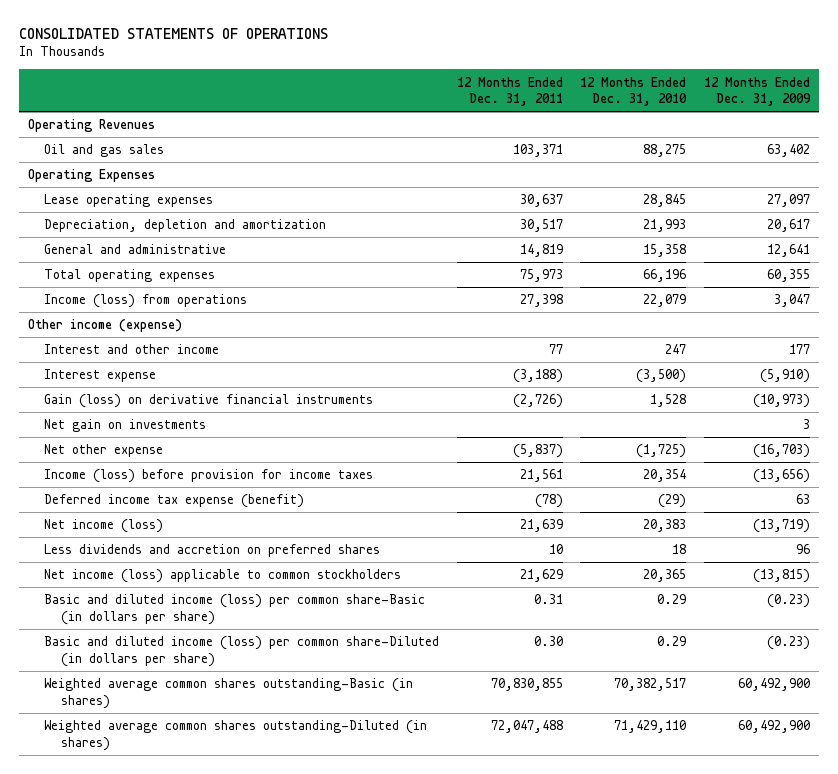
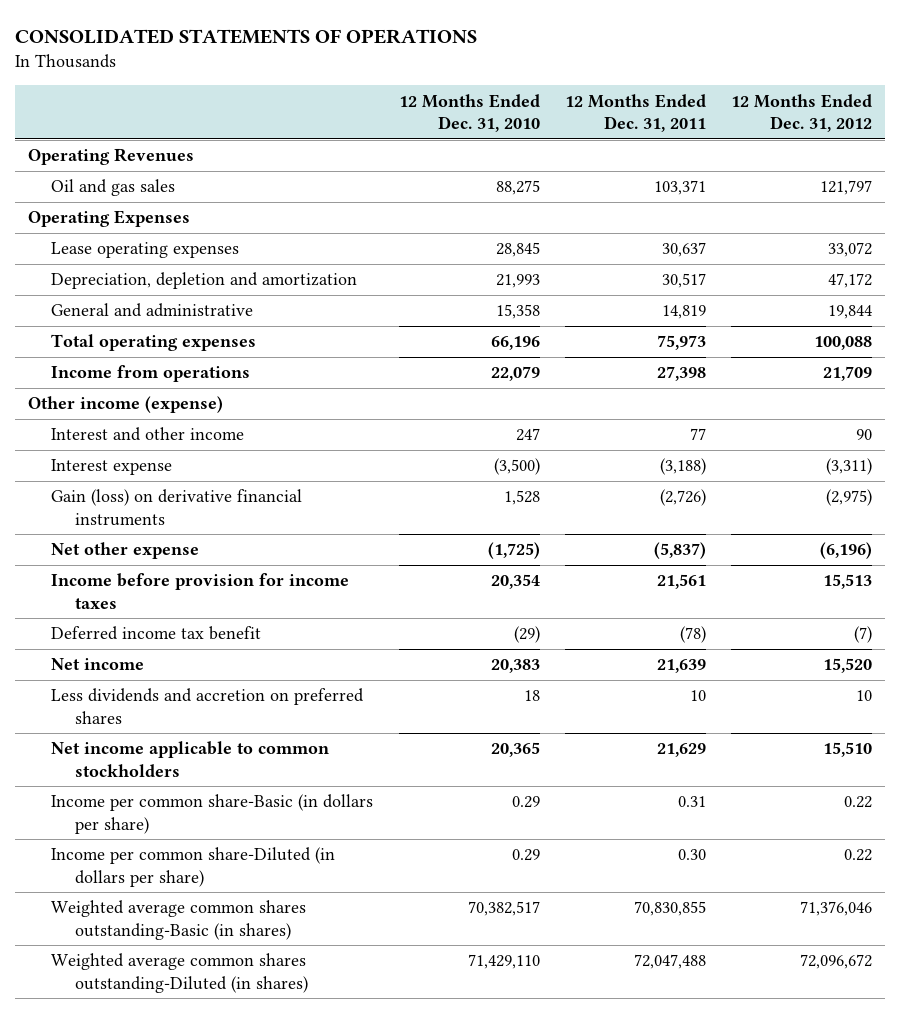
[703,76,811,107] 12 Months Ended Dec. 31, 2009 -> none
none -> [731,93,873,133] 12 Months Ended Dec. 31, 2012
[44,294,248,309] Income (loss) from operations -> [51,365,251,383] Income from operations
[44,419,207,433] Net gain on investments -> none
[44,469,374,484] Income (loss) before provision for income taxes -> [51,573,350,609] Income before provision for income taxes
[44,494,305,509] Deferred income tax expense (benefit) -> [51,626,262,641] Deferred income tax benefit
[44,519,164,534] Net income (loss) -> [51,658,145,671] Net income
[44,569,402,584] Net income (loss) applicable to common stockholders -> [51,741,330,777] Net income applicable to common stockholders
[44,594,426,625] Basic and diluted income (loss) per common share-Basic (in dollars per share) -> [51,794,374,834] Income per common share-Basic (in dollars per share)
[44,636,440,667] Basic and diluted income (loss) per common share-Diluted (in dollars per share) -> [51,847,336,887] Income per common share-Diluted (in dollars per share)

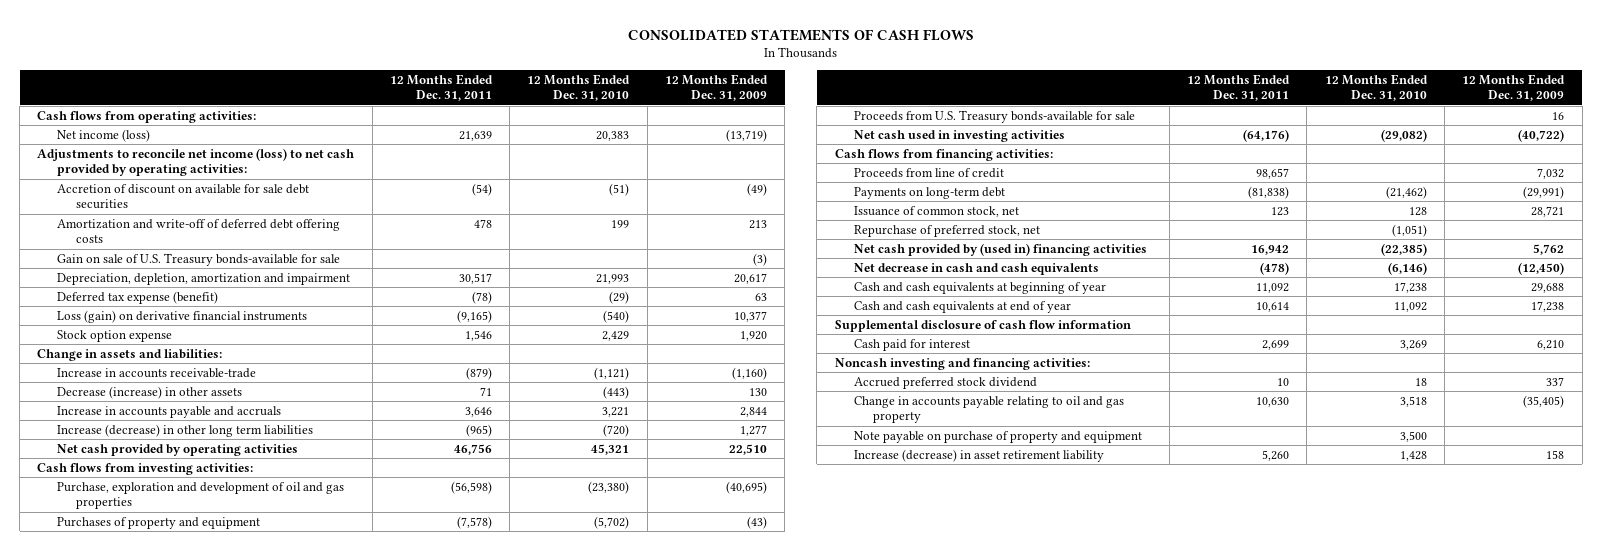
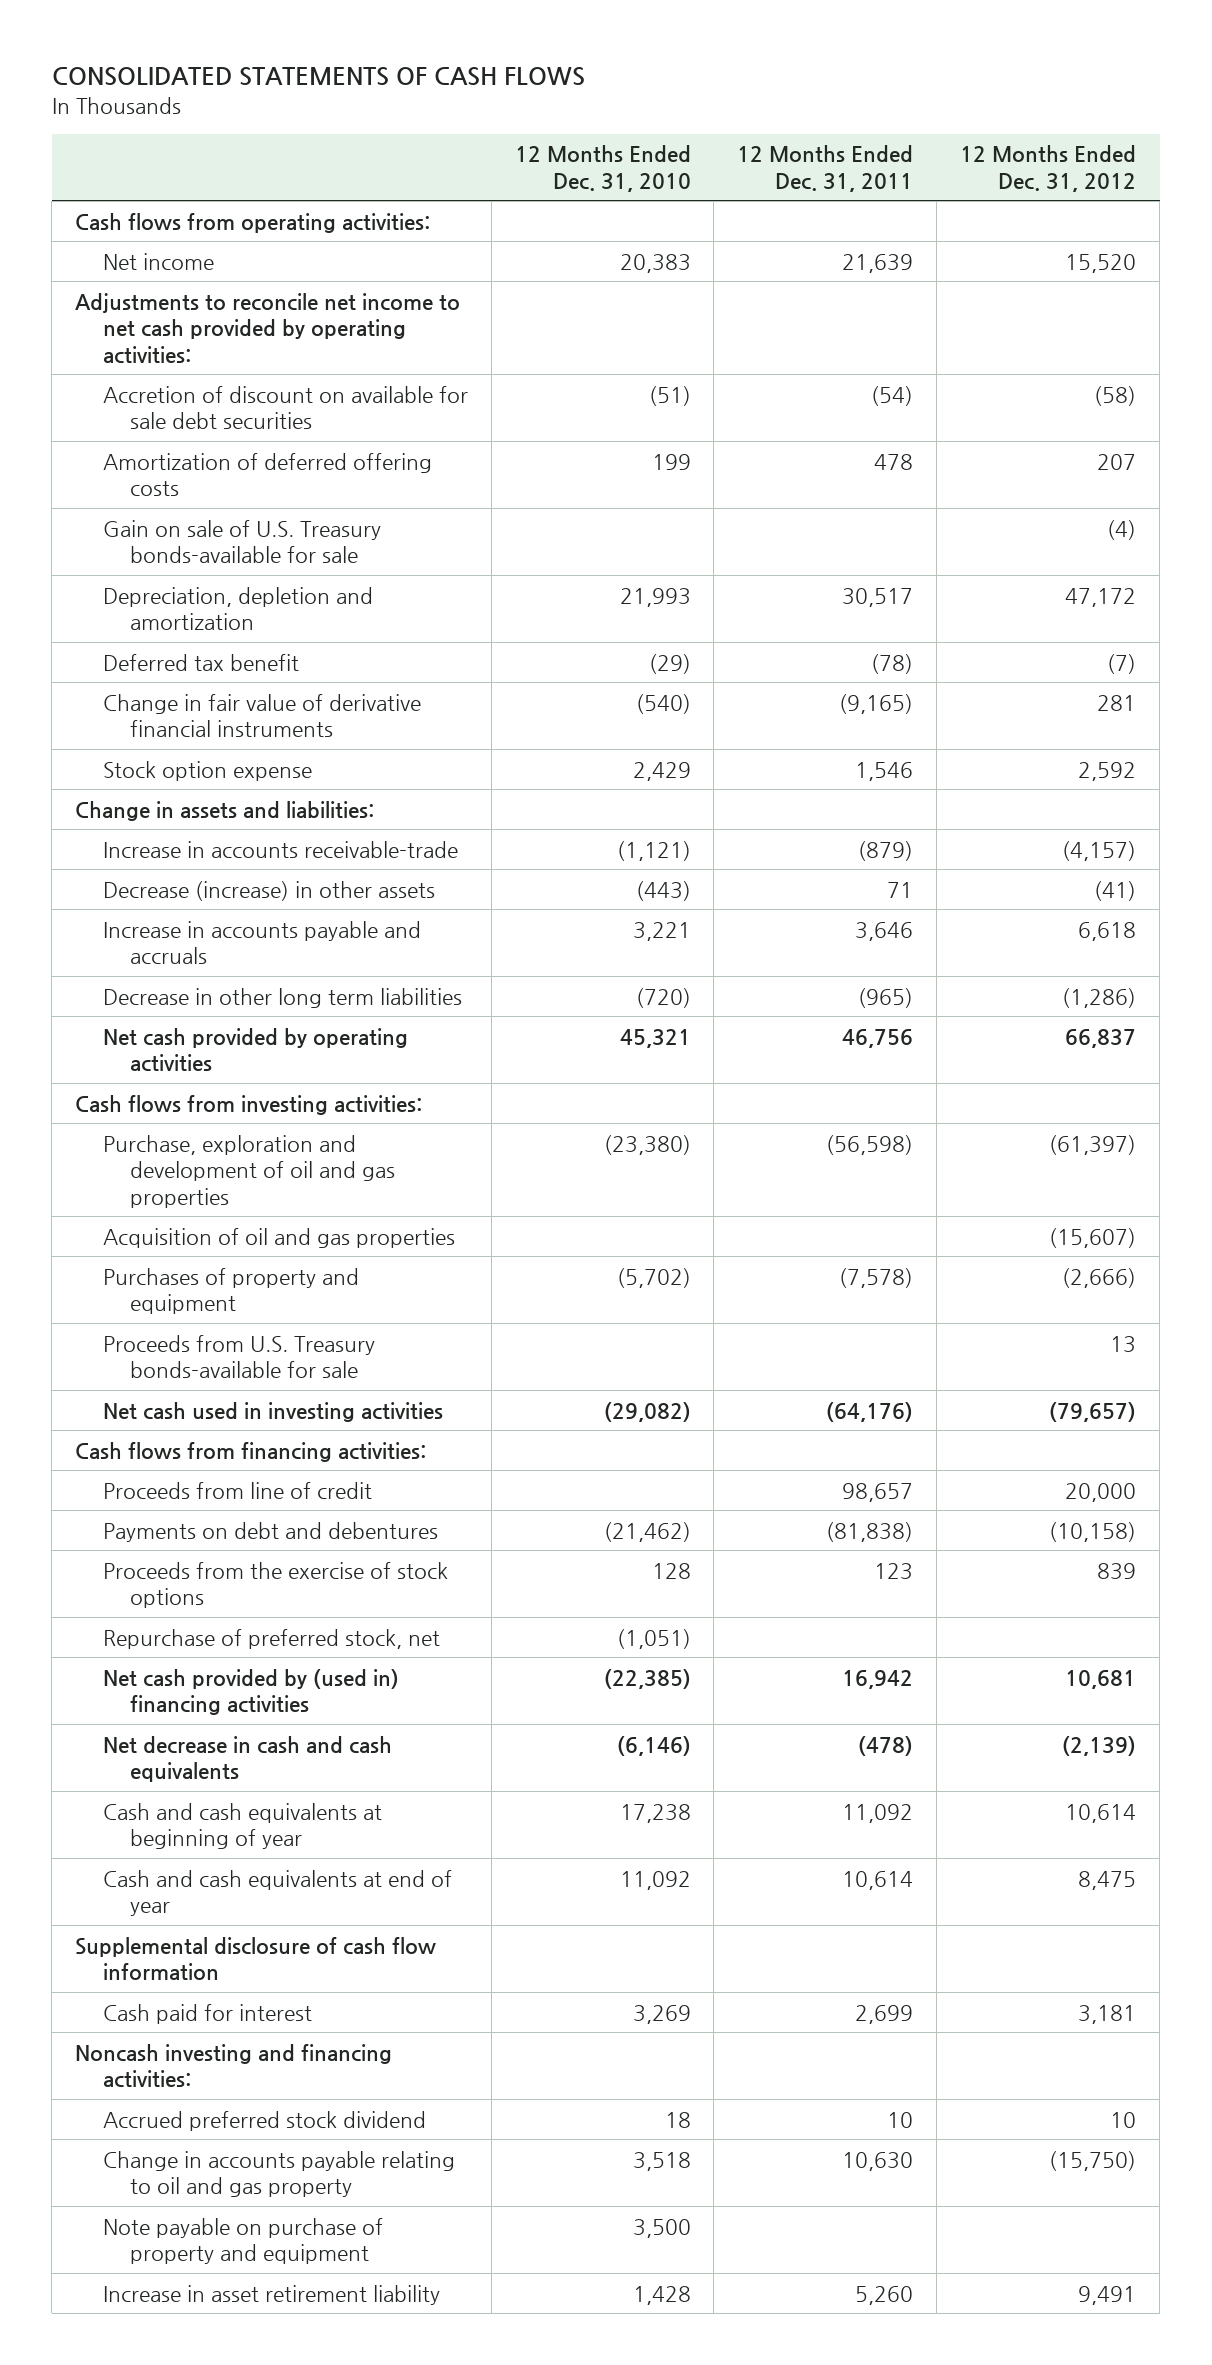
[664,73,768,102] 12 Months Ended Dec. 31, 2009 -> none
none -> [960,145,1137,192] 12 Months Ended Dec. 31, 2012
[56,128,150,142] Net income (loss) -> [102,252,214,270] Net income
[37,147,355,177] Adjustments to reconcile net income (loss) to net cash provided by operating activities: -> [75,292,461,364] Adjustments to reconcile net income to net cash provided by operating activities:
[56,218,340,244] Amortization and write-off of deferred debt offering costs -> [102,452,432,497] Amortization of deferred offering costs
[56,272,350,285] Depreciation, depletion, amortization and impairment -> [102,586,373,631] Depreciation, depletion and amortization
[56,290,218,304] Deferred tax expense (benefit) -> [102,653,299,671] Deferred tax benefit
[56,309,307,323] Loss (gain) on derivative financial instruments -> [102,693,421,738] Change in fair value of derivative financial instruments
[56,423,313,437] Increase (decrease) in other long term liabilities -> [102,987,462,1008] Decrease in other long term liabilities
none -> [102,1227,455,1248] Acquisition of oil and gas properties
[853,186,1005,199] Payments on long-term debt -> [102,1521,438,1542] Payments on debt and debentures
[853,205,1019,217] Issuance of common stock, net -> [102,1561,448,1609] Proceeds from the exercise of stock options
[853,448,1104,462] Increase (decrease) in asset retirement liability -> [102,2284,440,2305] Increase in asset retirement liability

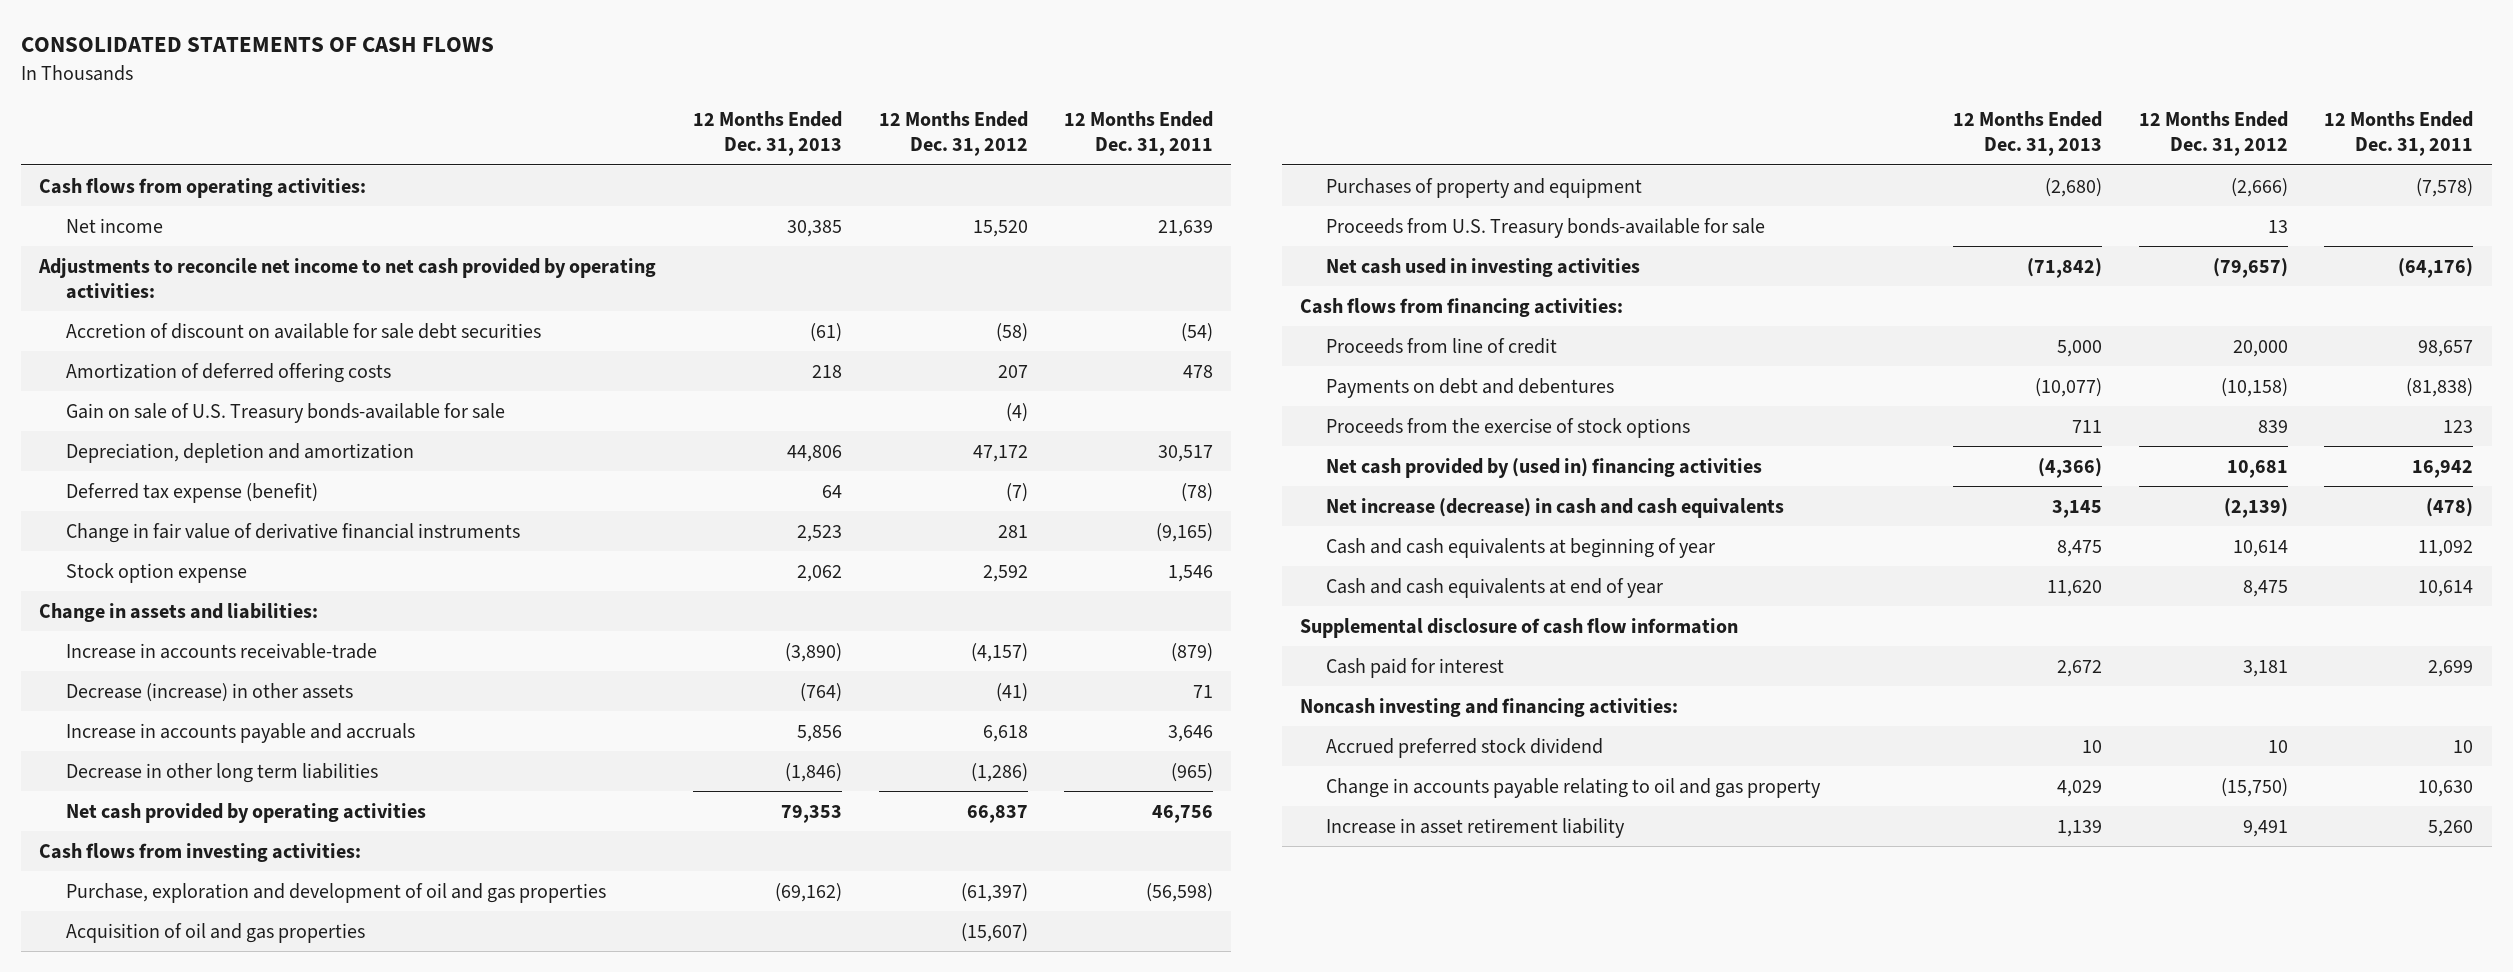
[514,145,691,192] 12 Months Ended Dec. 31, 2010 -> none
none -> [693,111,843,157] 12 Months Ended Dec. 31, 2013
[102,653,299,671] Deferred tax benefit -> [66,482,319,503] Deferred tax expense (benefit)
[102,1628,440,1649] Repurchase of preferred stock, net -> none
[102,1735,392,1783] Net decrease in cash and cash equivalents -> [1326,497,1785,518] Net increase (decrease) in cash and cash equivalents
[102,2217,383,2265] Note payable on purchase of property and equipment -> none

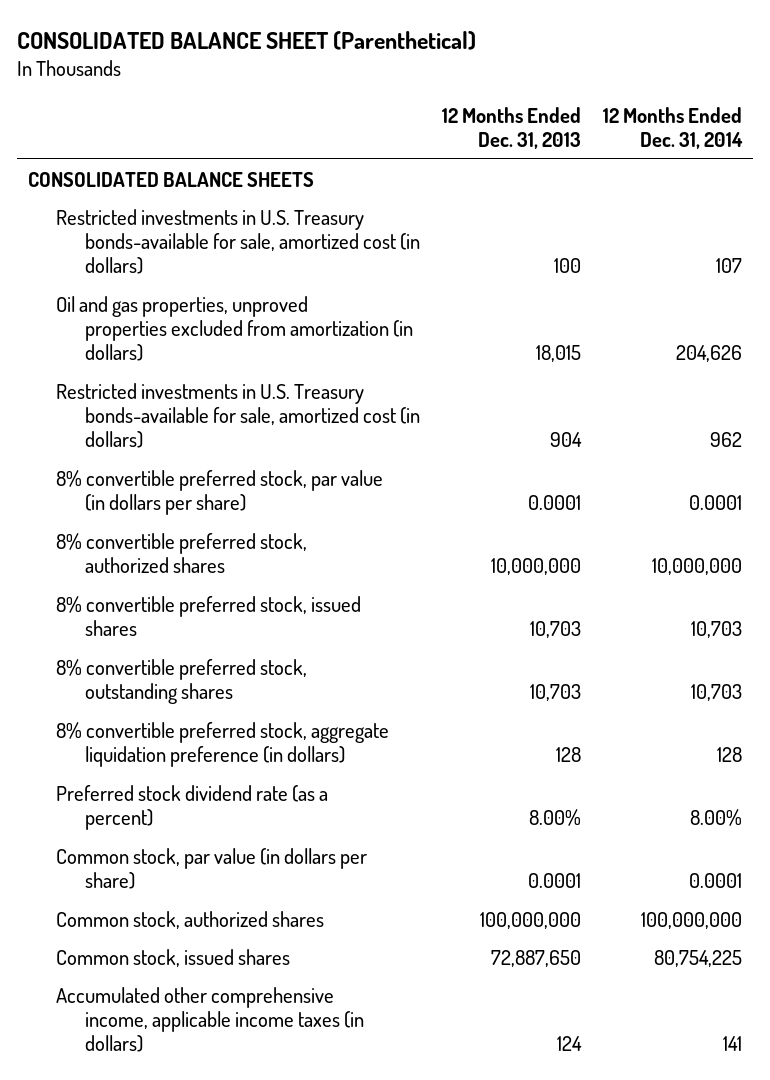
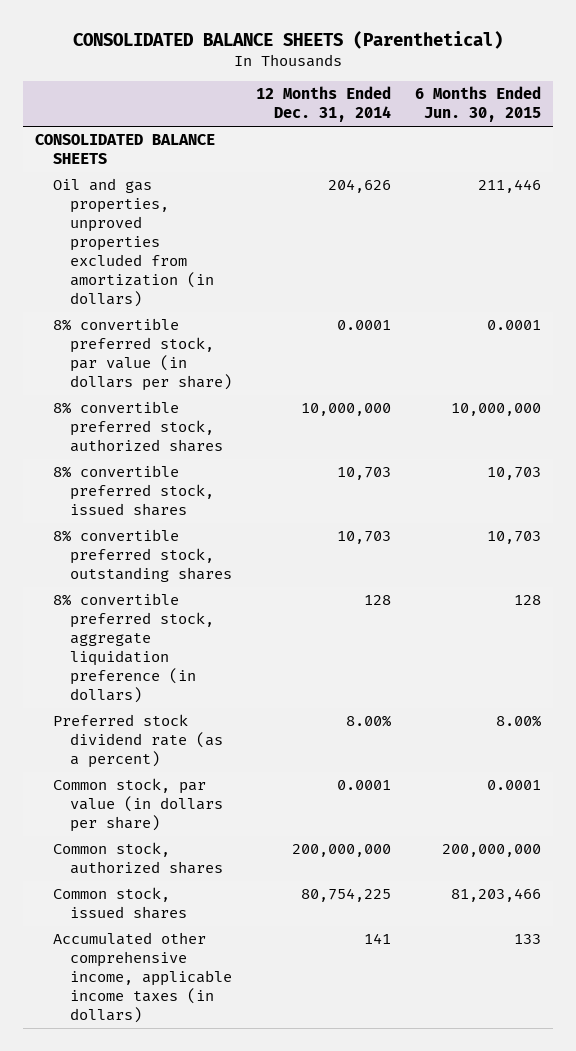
[17,30,477,50] CONSOLIDATED BALANCE SHEET (Parenthetical) -> [73,31,504,50] CONSOLIDATED BALANCE SHEETS (Parenthetical)
[441,106,581,150] 12 Months Ended Dec. 31, 2013 -> none
none -> [415,86,542,123] 6 Months Ended Jun. 30, 2015
[56,208,420,275] Restricted investments in U.S. Treasury bonds-available for sale, amortized cost (in dollars) -> none
[56,382,420,449] Restricted investments in U.S. Treasury bonds-available for sale, amortized cost (in dollars) -> none
[640,911,742,929] 100,000,000 -> [292,844,392,858] 200,000,000

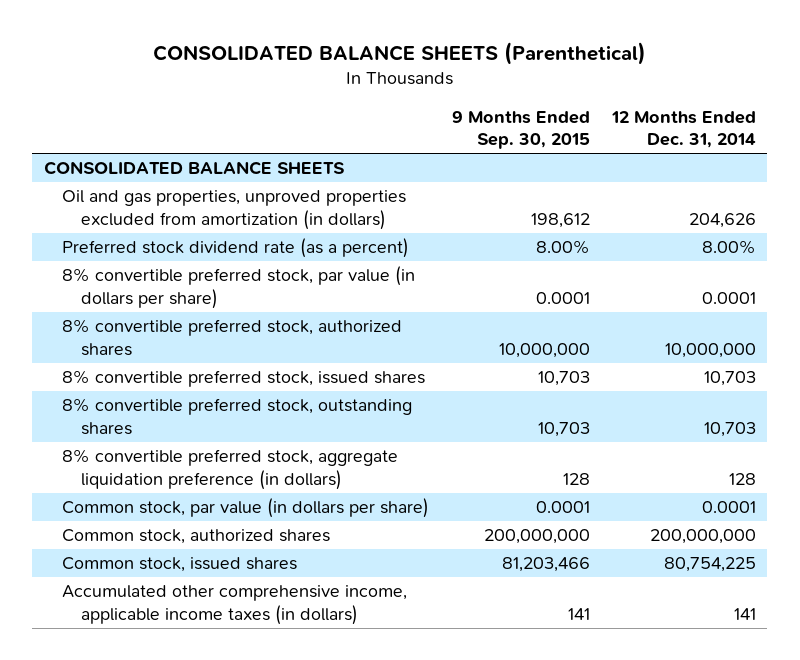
[415,86,542,123] 6 Months Ended Jun. 30, 2015 -> none
none -> [451,110,590,150] 9 Months Ended Sep. 30, 2015
[52,714,224,769] Preferred stock dividend rate (as a percent) -> [62,238,410,259] Preferred stock dividend rate (as a percent)

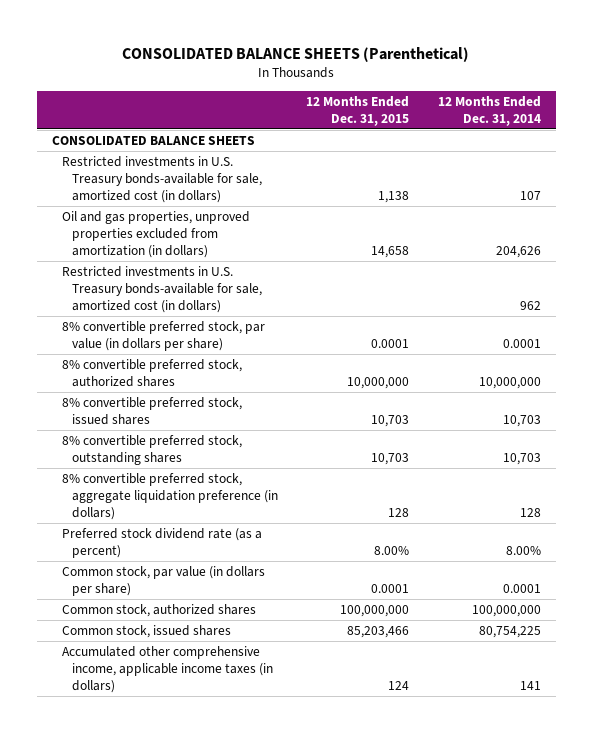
[451,110,590,150] 9 Months Ended Sep. 30, 2015 -> none
none -> [306,95,410,126] 12 Months Ended Dec. 31, 2015
none -> [61,156,262,203] Restricted investments in U.S. Treasury bonds-available for sale, amortized cost (in dollars)
none -> [61,266,262,313] Restricted investments in U.S. Treasury bonds-available for sale, amortized cost (in dollars)
[62,238,410,259] Preferred stock dividend rate (as a percent) -> [61,528,262,559] Preferred stock dividend rate (as a percent)
[650,529,757,545] 200,000,000 -> [472,605,542,618] 100,000,000

